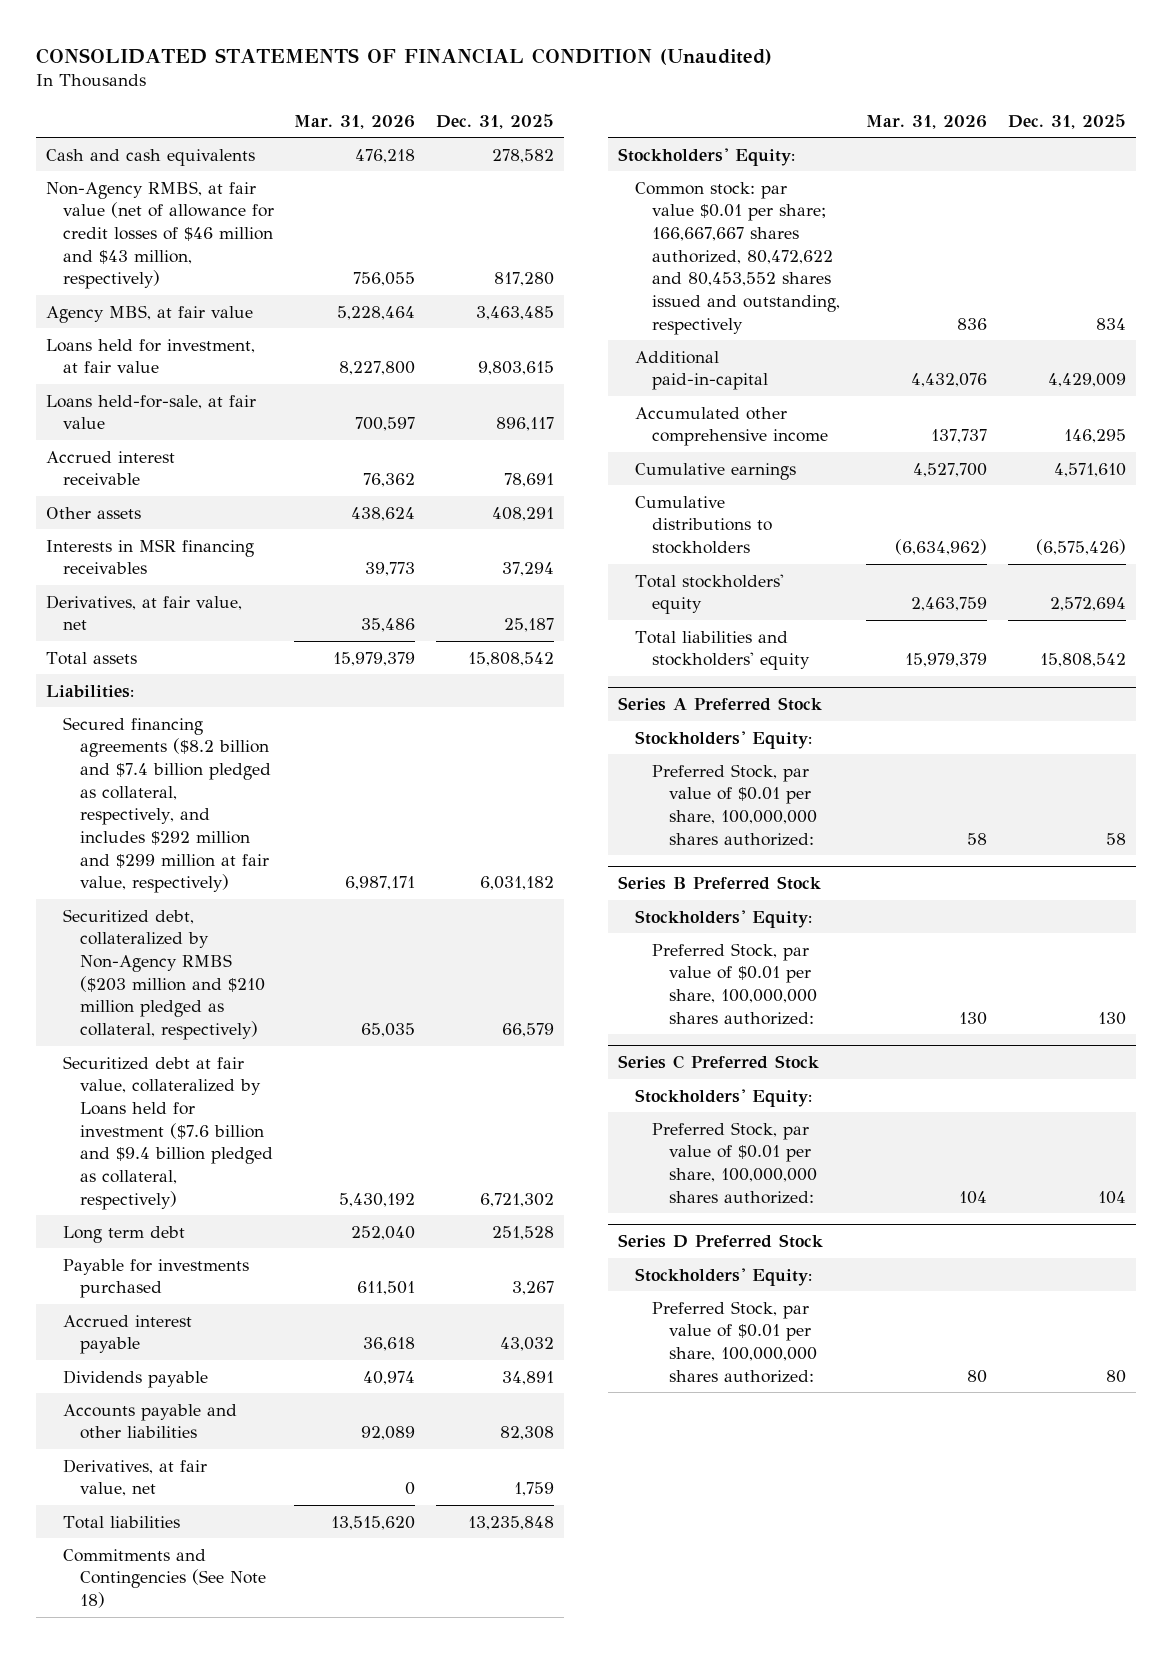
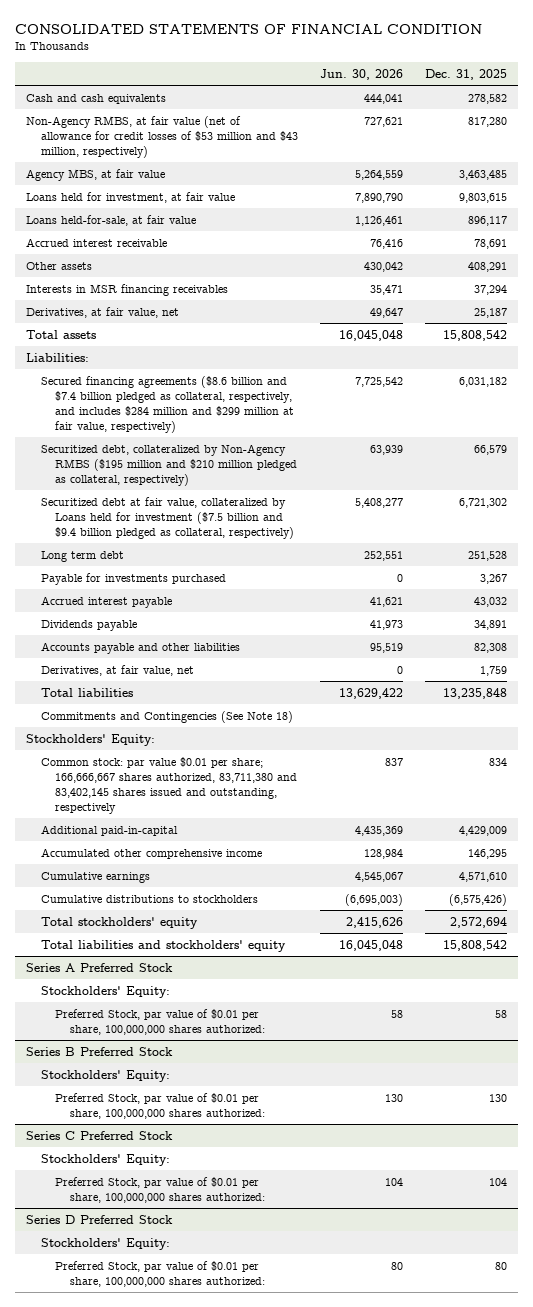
[35,47,772,65] CONSOLIDATED STATEMENTS OF FINANCIAL CONDITION (Unaudited) -> [15,24,483,35] CONSOLIDATED STATEMENTS OF FINANCIAL CONDITION
[294,114,416,129] Mar. 31, 2026 -> none
none -> [319,68,403,80] Jun. 30, 2026
[45,180,274,290] Non-Agency RMBS, at fair value (net of allowance for credit losses of $46 million and $43 million, respectively) -> [26,115,298,158] Non-Agency RMBS, at fair value (net of allowance for credit losses of $53 million and $43 million, respectively)
[62,716,271,894] Secured financing agreements ($8.2 billion and $7.4 billion pledged as collateral, respectively, and includes $292 million and $299 million at fair value, respectively) -> [40,375,295,433] Secured financing agreements ($8.6 billion and $7.4 billion pledged as collateral, respectively, and includes $284 million and $299 million at fair value, respectively)
[62,908,265,1040] Securitized debt, collateralized by Non-Agency RMBS ($203 million and $210 million pledged as collateral, respectively) -> [40,443,298,486] Securitized debt, collateralized by Non-Agency RMBS ($195 million and $210 million pledged as collateral, respectively)
[62,1055,273,1210] Securitized debt at fair value, collateralized by Loans held for investment ($7.6 billion and $9.4 billion pledged as collateral, respectively) -> [40,496,295,539] Securitized debt at fair value, collateralized by Loans held for investment ($7.5 billion and $9.4 billion pledged as collateral, respectively)
[634,181,840,335] Common stock: par value $0.01 per share; 166,667,667 shares authorized, 80,472,622 and 80,453,552 shares issued and outstanding, respectively -> [40,756,298,814] Common stock: par value $0.01 per share; 166,666,667 shares authorized, 83,711,380 and 83,402,145 shares issued and outstanding, respectively

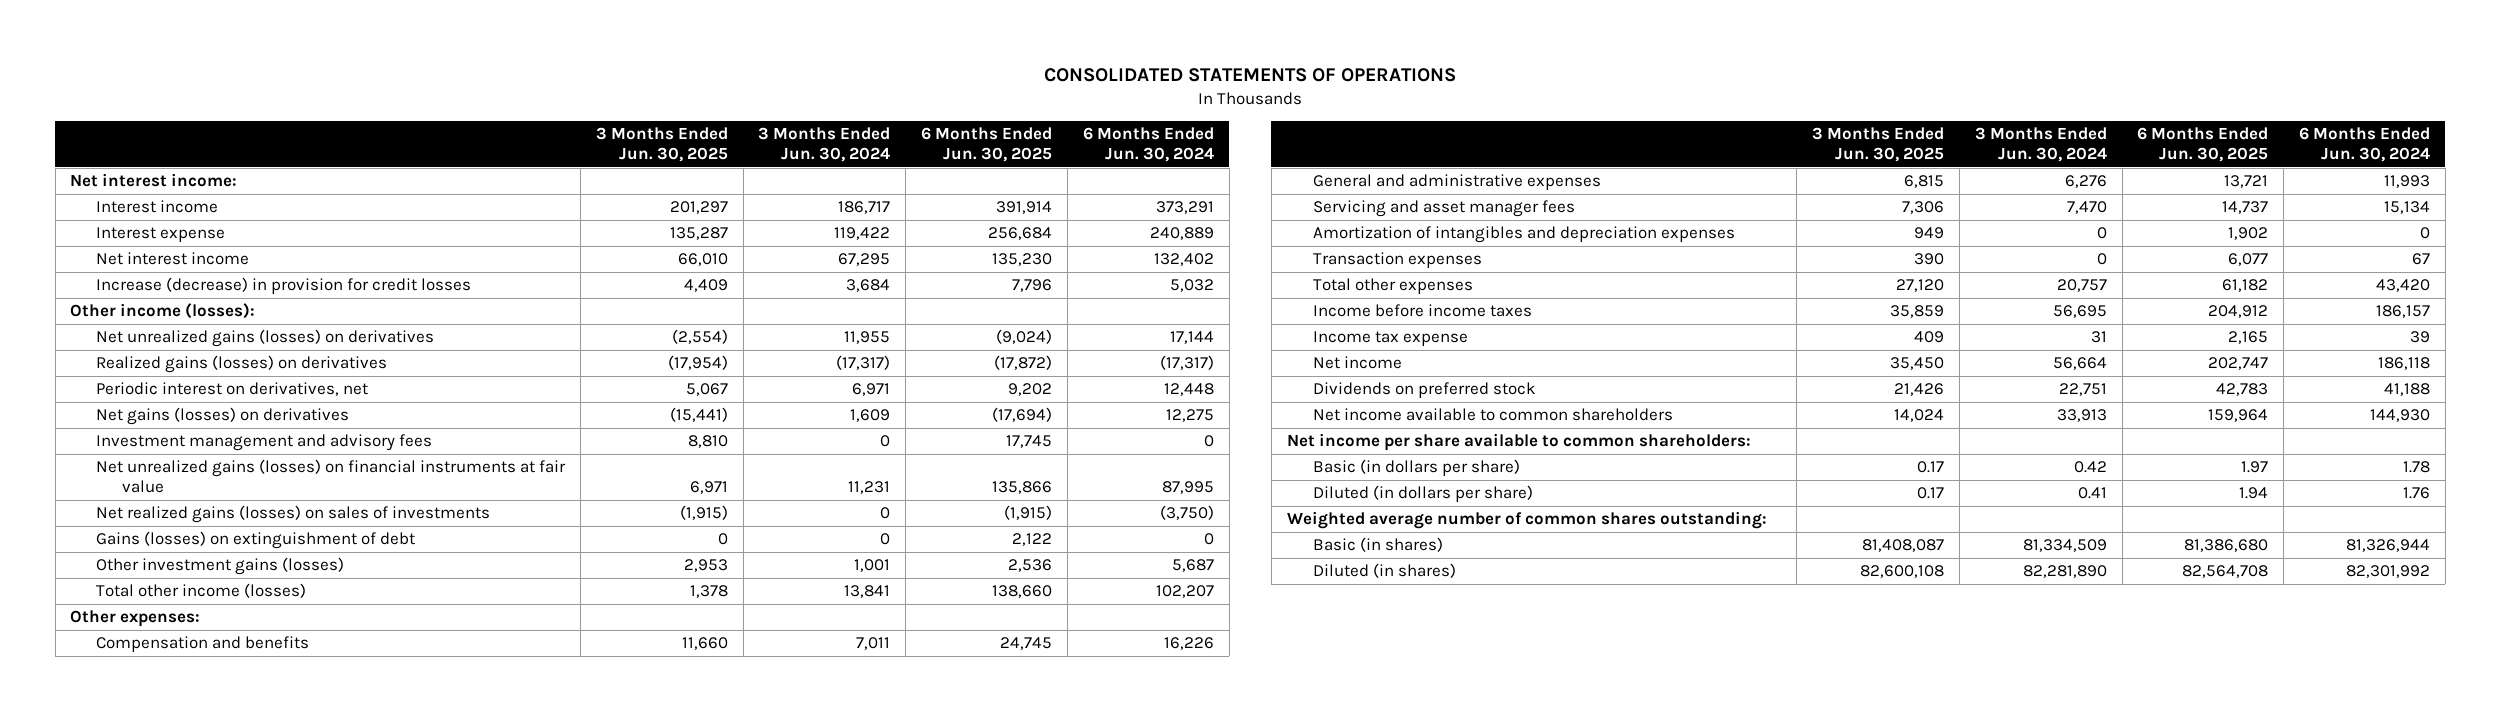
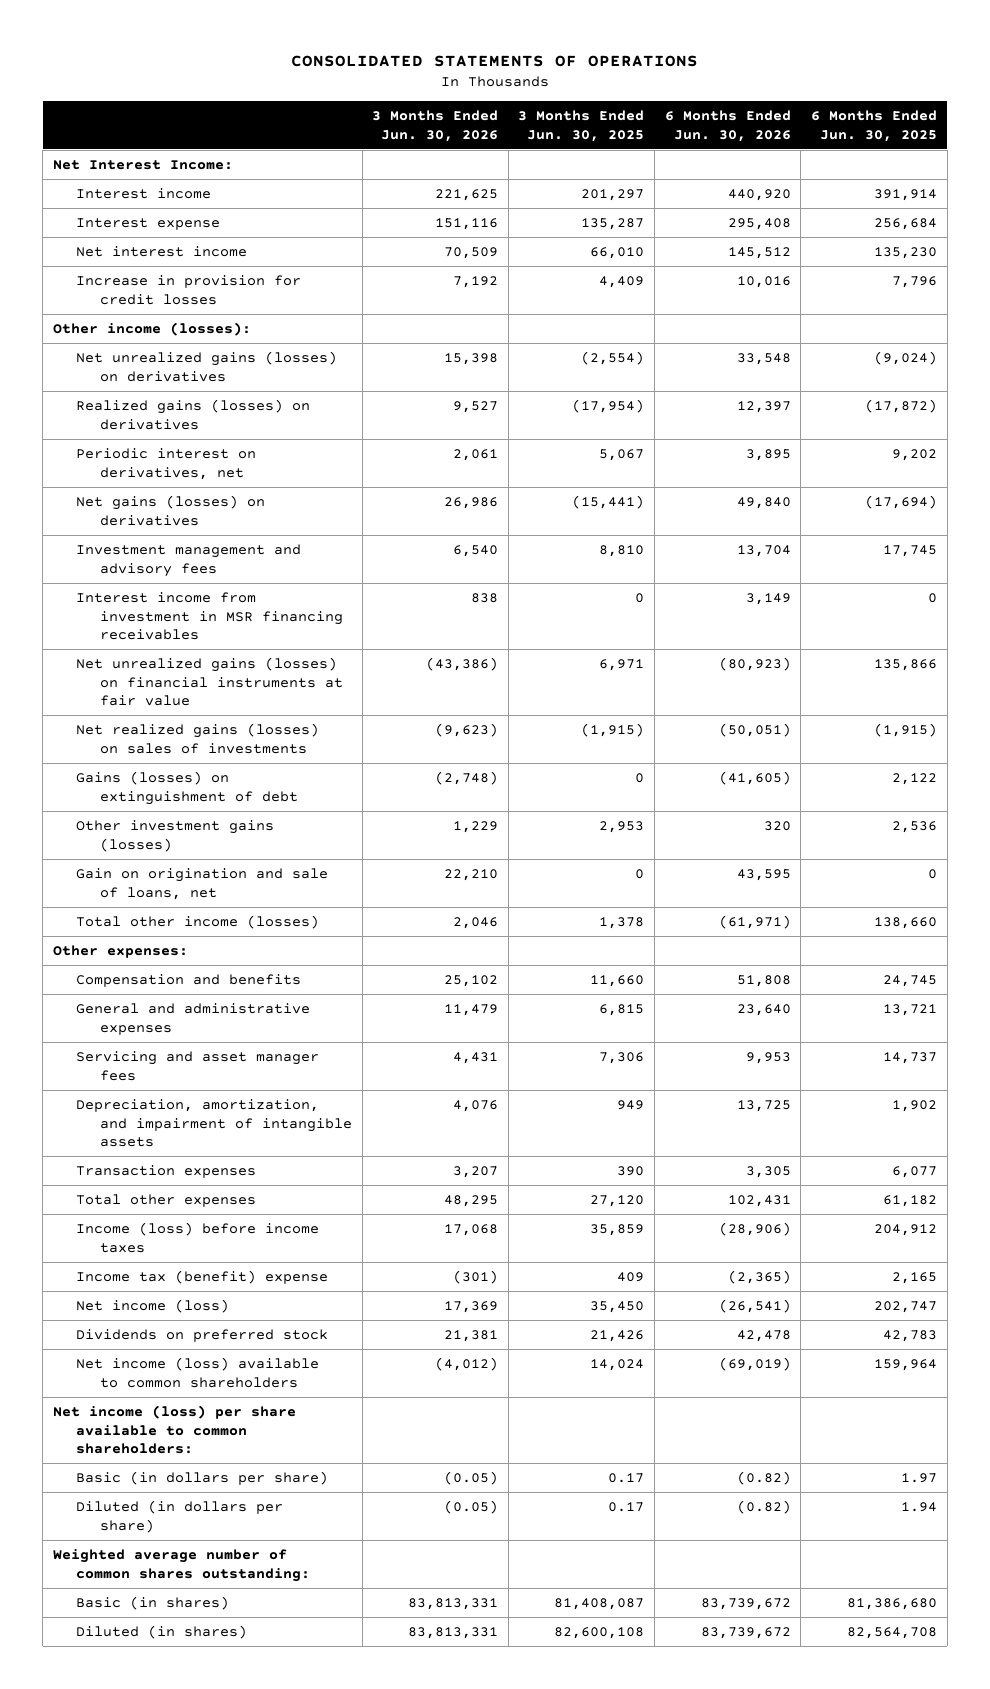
[758,127,891,163] 3 Months Ended Jun. 30, 2024 -> none
[1082,127,1214,163] 6 Months Ended Jun. 30, 2024 -> none
none -> [372,110,499,142] 3 Months Ended Jun. 30, 2026
none -> [664,110,791,142] 6 Months Ended Jun. 30, 2026
[70,173,238,188] Net interest income: -> [52,160,233,171] Net Interest Income:
[96,277,472,295] Increase (decrease) in provision for credit losses -> [76,275,302,305] Increase in provision for credit losses
none -> [76,592,343,641] Interest income from investment in MSR financing receivables
none -> [76,868,329,900] Gain on origination and sale of loans, net
[1312,226,1735,244] Amortization of intangibles and depreciation expenses -> [76,1099,352,1148] Depreciation, amortization, and impairment of intangible assets
[1312,304,1532,318] Income before income taxes -> [76,1222,320,1253] Income (loss) before income taxes
[1312,331,1468,347] Income tax expense -> [76,1270,329,1285] Income tax (benefit) expense
[1312,356,1402,370] Net income -> [76,1299,230,1314] Net income (loss)
[1312,408,1673,422] Net income available to common shareholders -> [76,1357,320,1388] Net income (loss) available to common shareholders
[1286,433,1751,452] Net income per share available to common shareholders: -> [52,1405,296,1455] Net income (loss) per share available to common shareholders:

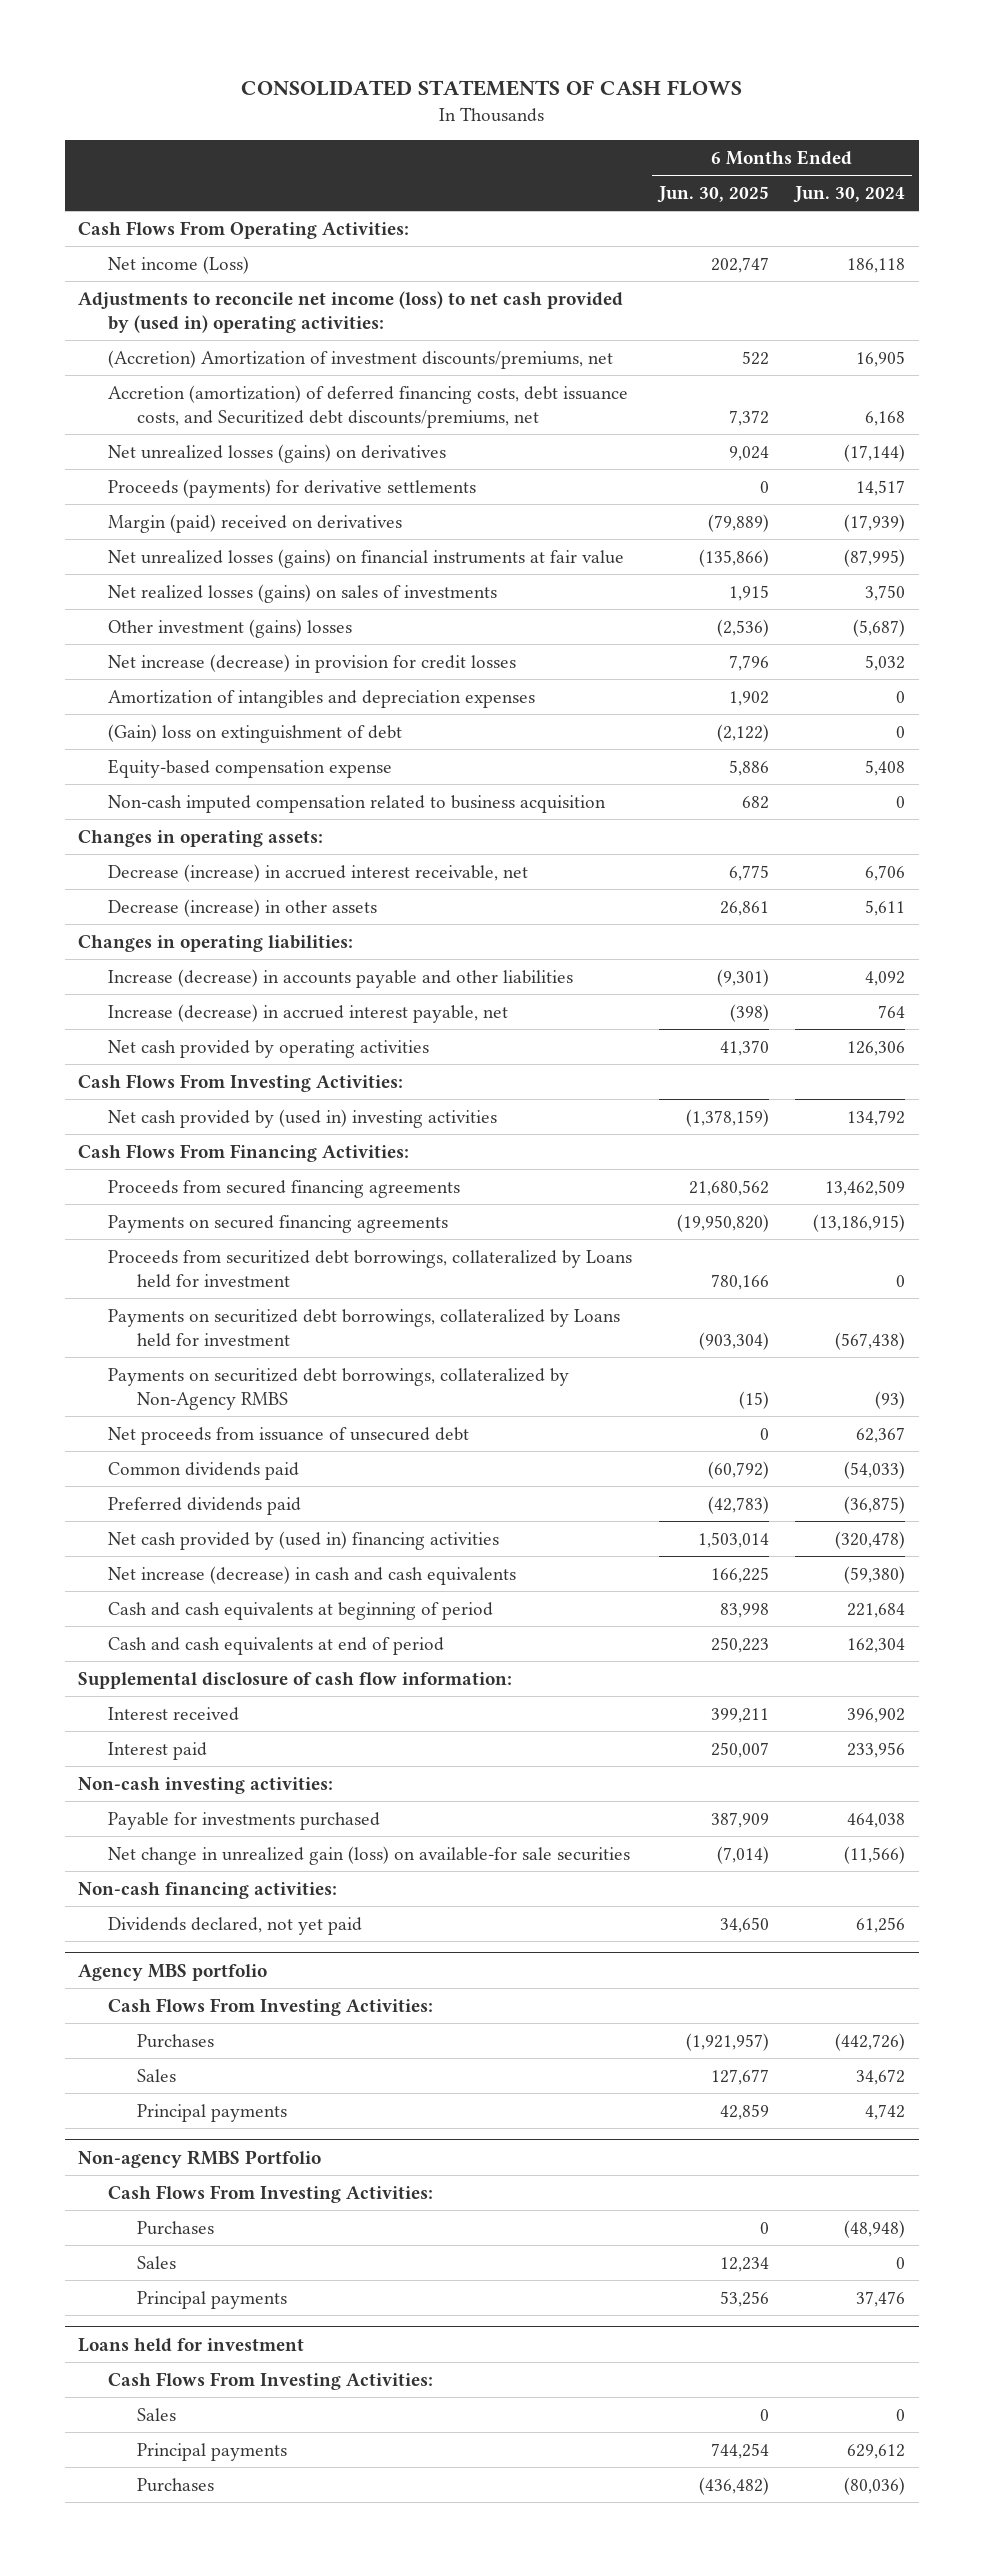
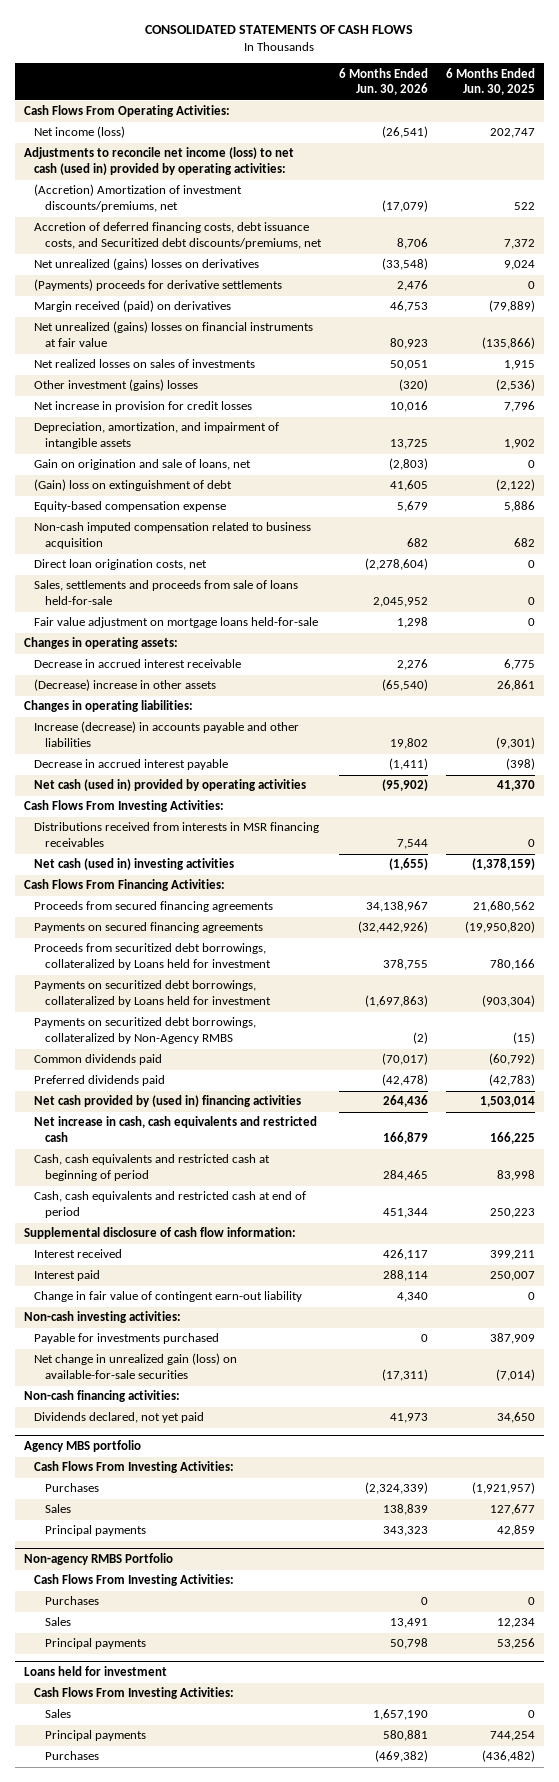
[793,185,906,203] Jun. 30, 2024 -> none
none -> [338,67,428,96] 6 Months Ended Jun. 30, 2026
[107,255,249,274] Net income (Loss) -> [34,126,126,139] Net income (loss)
[78,290,624,333] Adjustments to reconcile net income (loss) to net cash provided by (used in) operating activities: -> [24,147,295,176] Adjustments to reconcile net income (loss) to net cash (used in) provided by operating activities:
[107,384,628,428] Accretion (amortization) of deferred financing costs, debt issuance costs, and Securitized debt discounts/premiums, net -> [34,222,322,250] Accretion of deferred financing costs, debt issuance costs, and Securitized debt discounts/premiums, net
[107,443,446,463] Net unrealized losses (gains) on derivatives -> [34,258,260,271] Net unrealized (gains) losses on derivatives
[107,478,476,498] Proceeds (payments) for derivative settlements -> [34,279,283,292] (Payments) proceeds for derivative settlements
[107,513,402,533] Margin (paid) received on derivatives -> [34,300,232,313] Margin received (paid) on derivatives
[107,548,624,568] Net unrealized losses (gains) on financial instruments at fair value -> [34,321,314,348] Net unrealized (gains) losses on financial instruments at fair value
[107,583,497,603] Net realized losses (gains) on sales of investments -> [34,359,256,369] Net realized losses on sales of investments
[107,653,516,673] Net increase (decrease) in provision for credit losses -> [34,401,253,413] Net increase in provision for credit losses
[107,689,535,708] Amortization of intangibles and depreciation expenses -> [34,422,280,450] Depreciation, amortization, and impairment of intangible assets
none -> [34,459,252,471] Gain on origination and sale of loans, net
none -> [34,559,208,571] Direct loan origination costs, net
none -> [34,580,299,606] Sales, settlements and proceeds from sale of loans held-for-sale
none -> [34,617,319,629] Fair value adjustment on mortgage loans held-for-sale
[107,863,528,882] Decrease (increase) in accrued interest receivable, net -> [34,659,242,669] Decrease in accrued interest receivable
[107,898,377,917] Decrease (increase) in other assets -> [34,679,217,692] (Decrease) increase in other assets
[107,1003,508,1023] Increase (decrease) in accrued interest payable, net -> [34,759,229,771] Decrease in accrued interest payable
[107,1039,429,1058] Net cash provided by operating activities -> [34,779,307,792] Net cash (used in) provided by operating activities
none -> [34,822,320,848] Distributions received from interests in MSR financing receivables
[107,1108,497,1128] Net cash provided by (used in) investing activities -> [34,858,235,871] Net cash (used in) investing activities
[107,1426,469,1445] Net proceeds from issuance of unsecured debt -> none
[107,1565,516,1585] Net increase (decrease) in cash and cash equivalents -> [34,1116,318,1143] Net increase in cash, cash equivalents and restricted cash
[107,1601,493,1620] Cash and cash equivalents at beginning of period -> [34,1154,271,1182] Cash, cash equivalents and restricted cash at beginning of period
[107,1636,444,1655] Cash and cash equivalents at end of period -> [34,1191,307,1219] Cash, cash equivalents and restricted cash at end of period
none -> [34,1291,303,1303] Change in fair value of contingent earn-out liability
[107,1845,630,1865] Net change in unrealized gain (loss) on available-for sale securities -> [34,1353,238,1380] Net change in unrealized gain (loss) on available-for-sale securities

